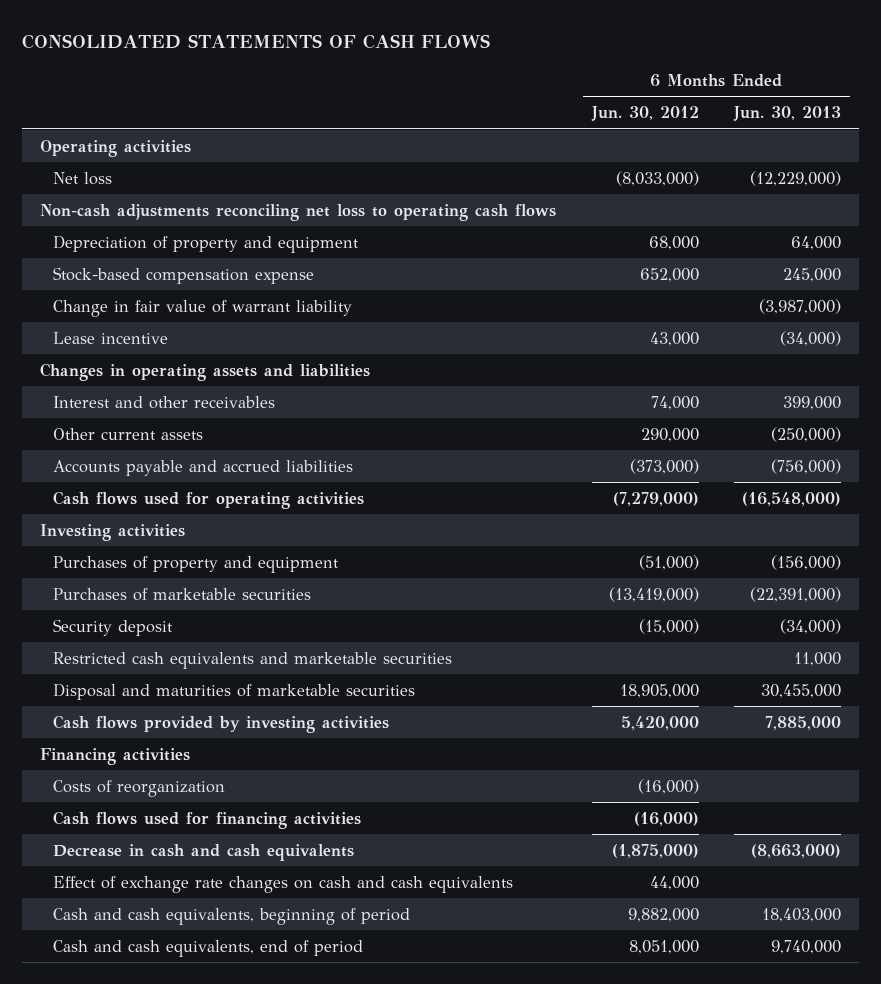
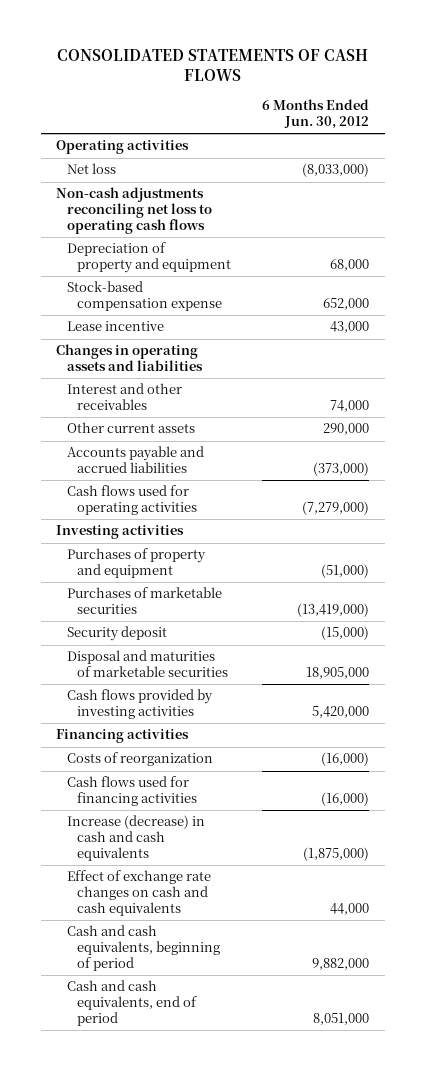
[732,105,841,121] Jun. 30, 2013 -> none
[53,299,353,317] Change in fair value of warrant liability -> none
[53,651,453,669] Restricted cash equivalents and marketable securities -> none
[53,843,355,861] Decrease in cash and cash equivalents -> [66,815,205,862] Increase (decrease) in cash and cash equivalents

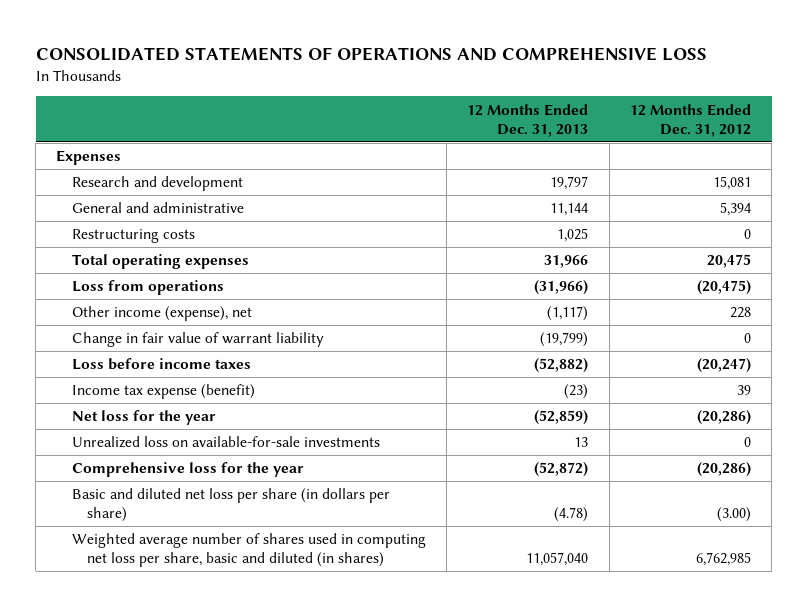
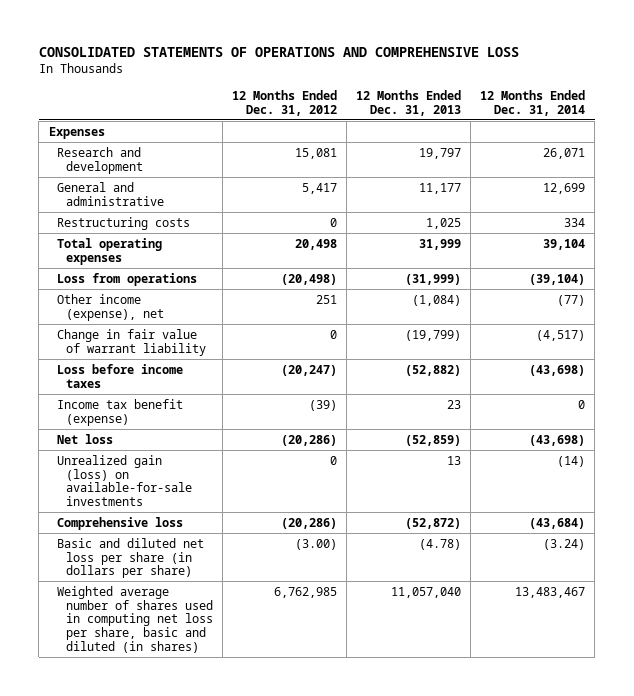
none -> [480,90,586,116] 12 Months Ended Dec. 31, 2014
[550,203,589,217] 11,144 -> [418,182,461,194] 11,177
[719,202,751,217] 5,394 -> [301,182,337,194] 5,417
[544,255,589,269] 31,966 -> [418,238,461,250] 31,999
[706,254,751,269] 20,475 -> [294,238,337,250] 20,498
[534,280,589,296] (31,966) -> [404,273,461,285] (31,999)
[696,280,751,296] (20,475) -> [280,273,337,285] (20,498)
[547,306,589,322] (1,117) -> [411,294,461,306] (1,084)
[729,307,751,319] 228 -> [315,294,337,304] 251
[71,384,255,400] Income tax expense (benefit) -> [57,398,184,426] Income tax benefit (expense)
[564,384,589,400] (23) -> [446,399,461,409] 23
[736,385,751,396] 39 -> [308,399,337,411] (39)
[71,410,216,426] Net loss for the year -> [57,433,114,444] Net loss
[71,436,380,449] Unrealized loss on available-for-sale investments -> [57,454,192,507] Unrealized gain (loss) on available-for-sale investments
[71,462,304,478] Comprehensive loss for the year -> [57,516,184,530] Comprehensive loss

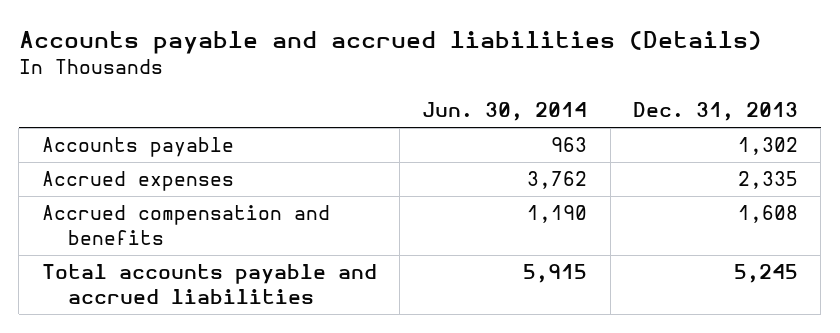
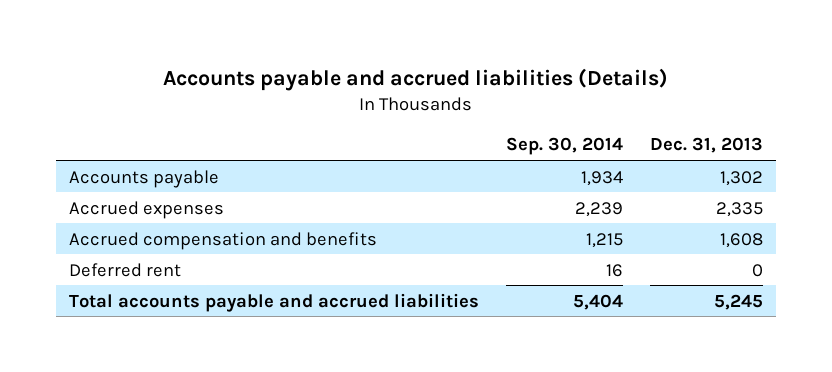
[422,102,588,122] Jun. 30, 2014 -> none
none -> [506,137,624,156] Sep. 30, 2014
none -> [69,262,182,277] Deferred rent

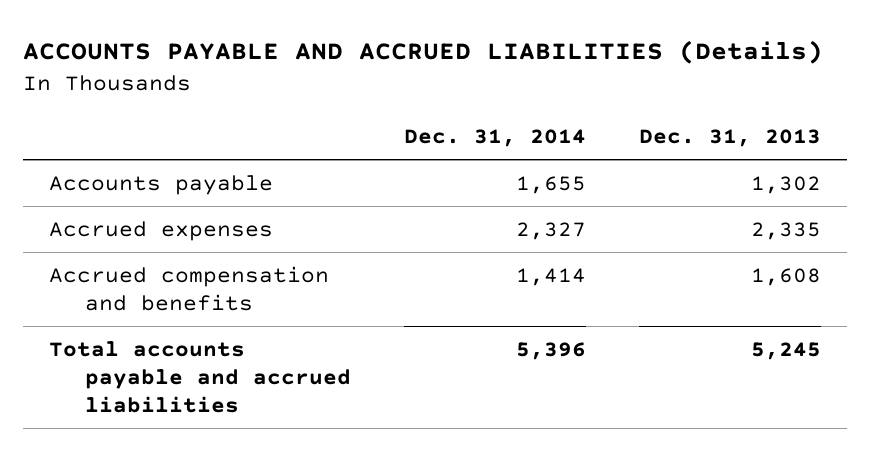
[163,67,669,91] Accounts payable and accrued liabilities (Details) -> [23,40,824,65] ACCOUNTS PAYABLE AND ACCRUED LIABILITIES (Details)
[506,137,624,156] Sep. 30, 2014 -> none
none -> [404,129,587,148] Dec. 31, 2014
[69,262,182,277] Deferred rent -> none

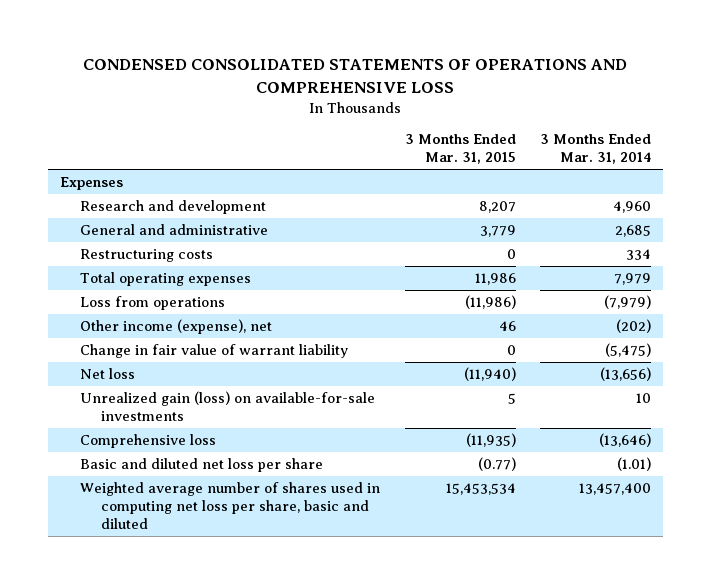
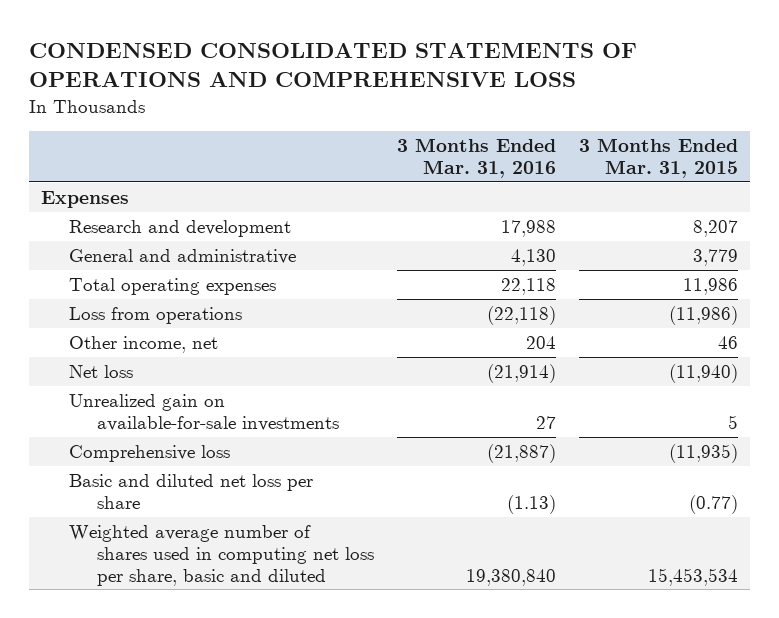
[539,134,651,165] 3 Months Ended Mar. 31, 2014 -> none
none -> [396,138,556,178] 3 Months Ended Mar. 31, 2016
[80,248,214,262] Restructuring costs -> none
[80,343,349,358] Change in fair value of warrant liability -> none
[80,318,273,334] Other income (expense), net -> [68,335,218,353] Other income, net
[80,390,376,422] Unrealized gain (loss) on available-for-sale investments -> [68,393,339,431] Unrealized gain on available-for-sale investments

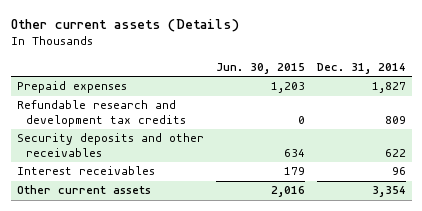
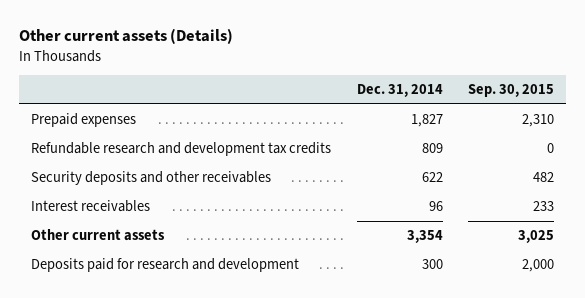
[215,62,305,74] Jun. 30, 2015 -> none
none -> [467,84,554,98] Sep. 30, 2015
none -> [31,258,300,273] Deposits paid for research and development

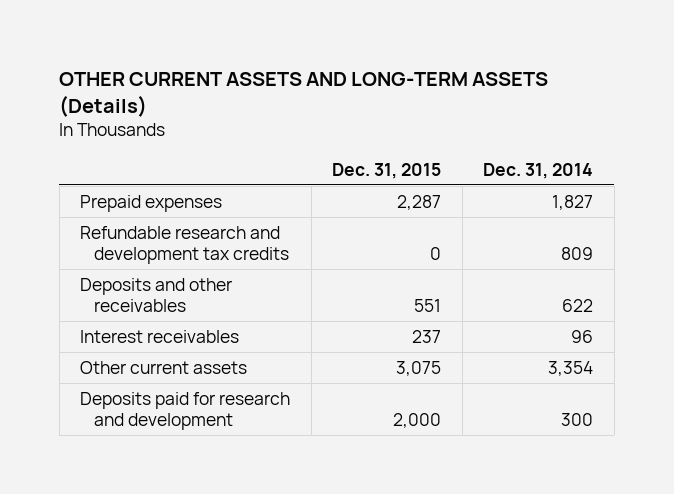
[18,28,233,45] Other current assets (Details) -> [59,72,549,117] OTHER CURRENT ASSETS AND LONG-TERM ASSETS (Details)
[467,84,554,98] Sep. 30, 2015 -> none
none -> [332,162,442,179] Dec. 31, 2015
[31,171,272,186] Security deposits and other receivables -> [80,278,233,312] Deposits and other receivables

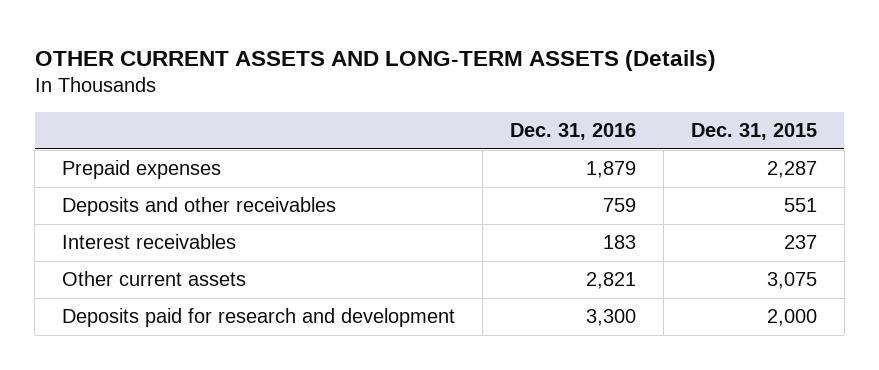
[483,162,594,179] Dec. 31, 2014 -> none
none -> [509,123,636,141] Dec. 31, 2016
[80,226,290,264] Refundable research and development tax credits -> none

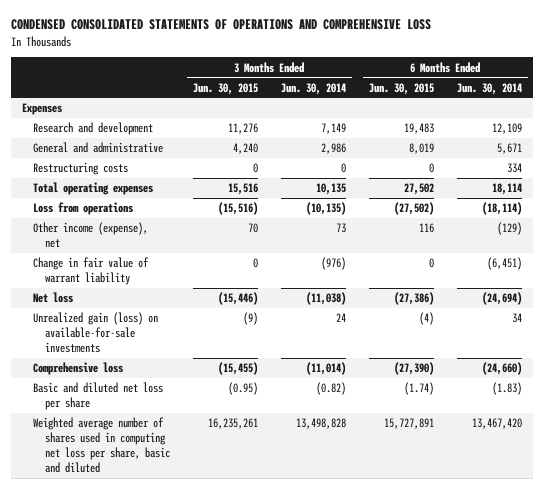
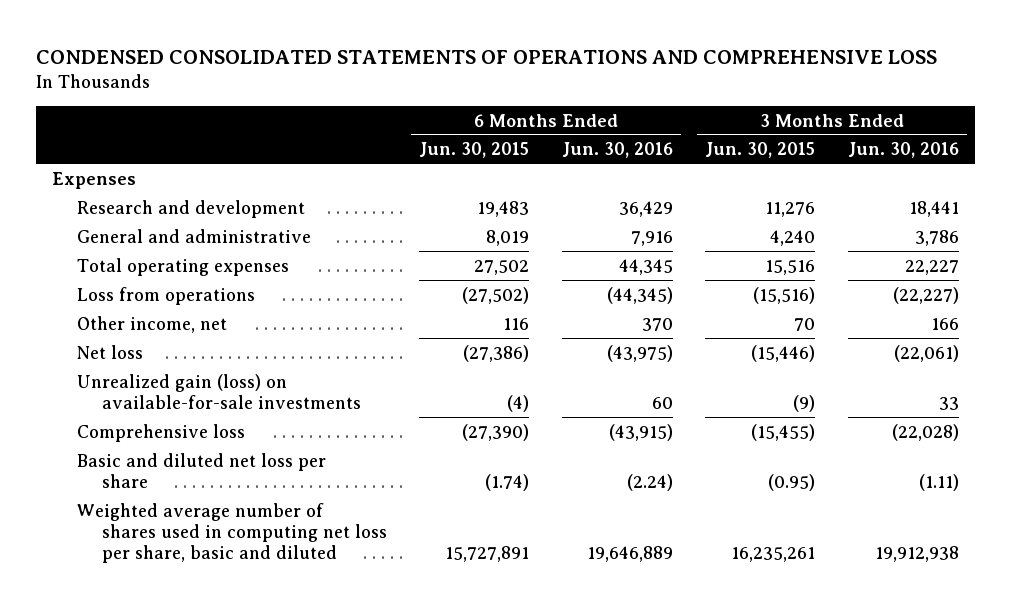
[280,82,346,95] Jun. 30, 2014 -> none
[456,82,522,95] Jun. 30, 2014 -> none
none -> [561,142,673,159] Jun. 30, 2016
none -> [847,142,959,159] Jun. 30, 2016
[33,162,129,176] Restructuring costs -> none
[33,257,150,286] Change in fair value of warrant liability -> none
[33,222,149,249] Other income (expense), net -> [77,315,228,333] Other income, net

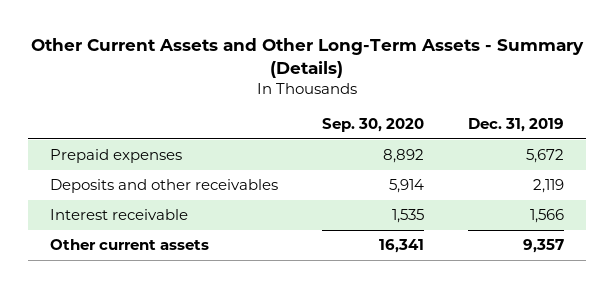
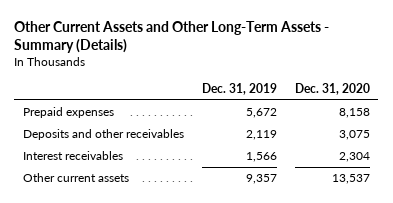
[322,118,425,133] Sep. 30, 2020 -> none
none -> [294,82,370,95] Dec. 31, 2020
[49,209,188,221] Interest receivable -> [23,151,124,161] Interest receivables

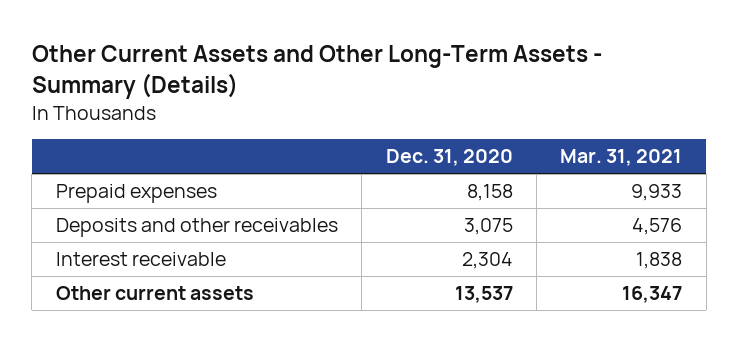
[201,82,277,95] Dec. 31, 2019 -> none
none -> [560,149,683,167] Mar. 31, 2021
[23,151,124,161] Interest receivables -> [55,252,226,267] Interest receivable

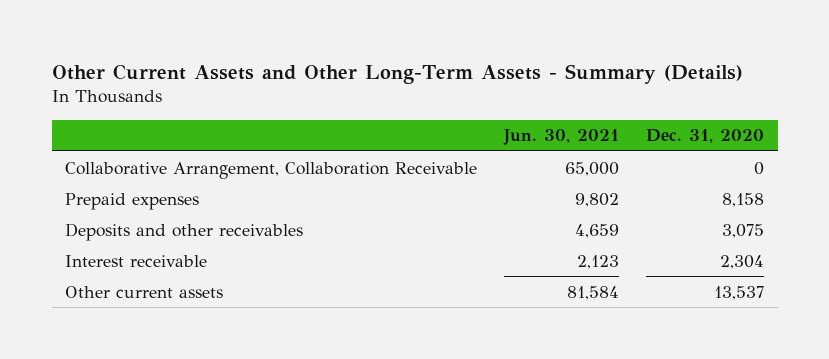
[560,149,683,167] Mar. 31, 2021 -> none
none -> [503,129,620,146] Jun. 30, 2021
none -> [65,161,478,179] Collaborative Arrangement, Collaboration Receivable

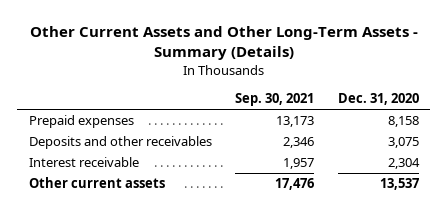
[503,129,620,146] Jun. 30, 2021 -> none
none -> [235,93,315,107] Sep. 30, 2021
[65,161,478,179] Collaborative Arrangement, Collaboration Receivable -> none

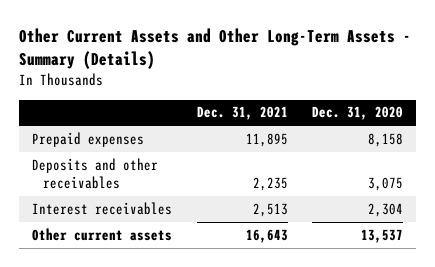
[235,93,315,107] Sep. 30, 2021 -> none
none -> [196,106,288,121] Dec. 31, 2021
[28,157,139,168] Interest receivable -> [31,201,172,215] Interest receivables

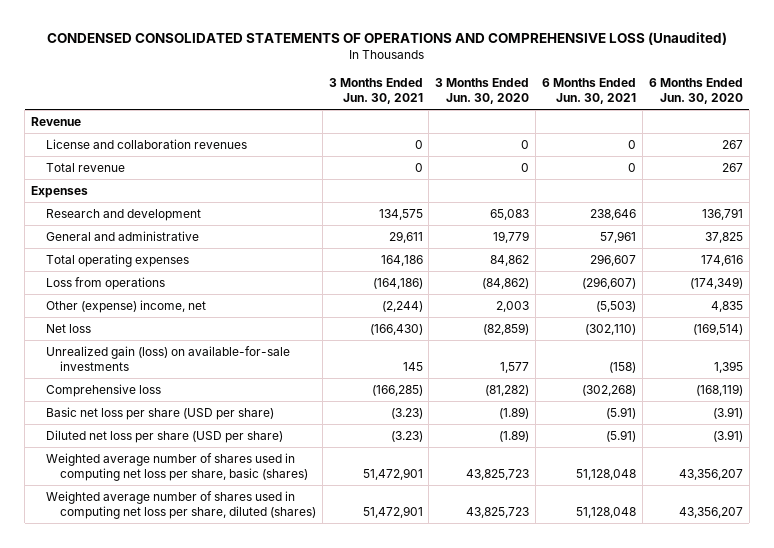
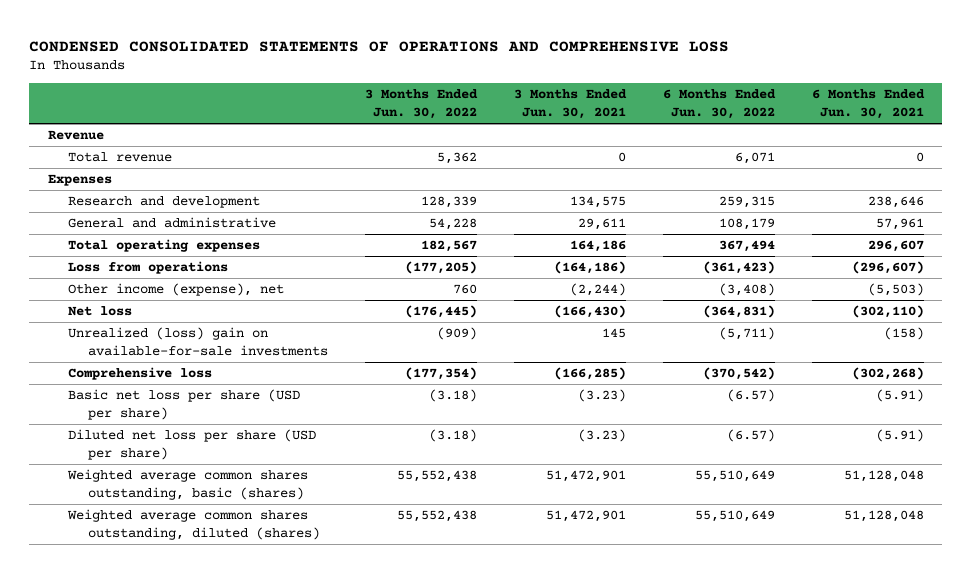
[47,32,728,46] CONDENSED CONSOLIDATED STATEMENTS OF OPERATIONS AND COMPREHENSIVE LOSS (Unaudited) -> [29,40,730,52] CONDENSED CONSOLIDATED STATEMENTS OF OPERATIONS AND COMPREHENSIVE LOSS
[435,77,530,104] 3 Months Ended Jun. 30, 2020 -> none
[648,77,743,104] 6 Months Ended Jun. 30, 2020 -> none
none -> [364,89,478,120] 3 Months Ended Jun. 30, 2022
none -> [662,89,776,120] 6 Months Ended Jun. 30, 2022
[45,138,247,149] License and collaboration revenues -> none
[45,299,206,313] Other (expense) income, net -> [67,283,284,297] Other income (expense), net
[45,345,290,371] Unrealized gain (loss) on available-for-sale investments -> [67,327,328,356] Unrealized (loss) gain on available-for-sale investments
[45,452,308,481] Weighted average number of shares used in computing net loss per share, basic (shares) -> [66,469,308,500] Weighted average common shares outstanding, basic (shares)
[45,490,316,519] Weighted average number of shares used in computing net loss per share, diluted (shares) -> [66,509,320,540] Weighted average common shares outstanding, diluted (shares)

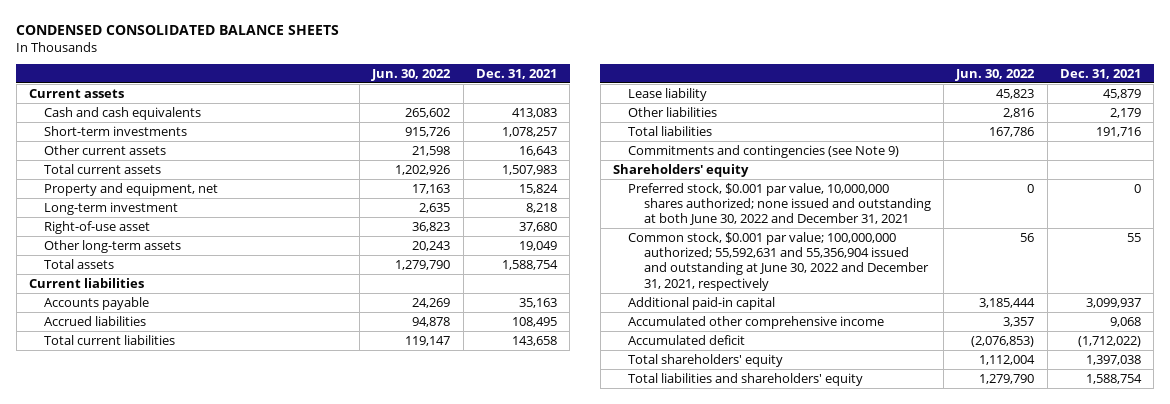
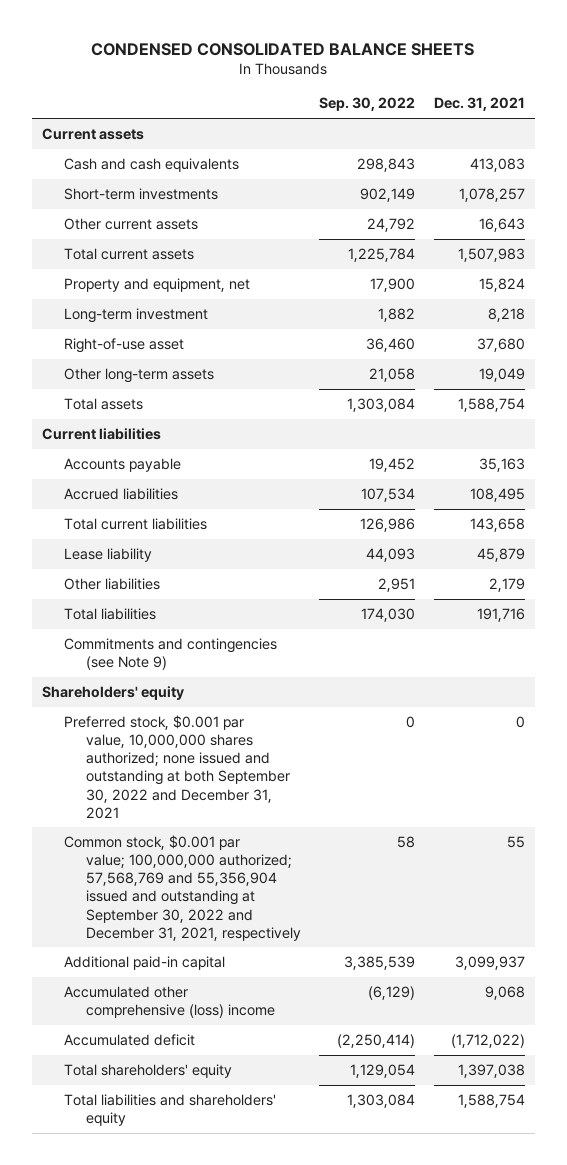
[371,68,452,81] Jun. 30, 2022 -> none
none -> [319,97,416,112] Sep. 30, 2022
[628,182,931,226] Preferred stock, $0.001 par value, 10,000,000 shares authorized; none issued and outstanding at both June 30, 2022 and December 31, 2021 -> [63,714,290,819] Preferred stock, $0.001 par value, 10,000,000 shares authorized; none issued and outstanding at both September 30, 2022 and December 31, 2021
[628,231,929,291] Common stock, $0.001 par value; 100,000,000 authorized; 55,592,631 and 55,356,904 issued and outstanding at June 30, 2022 and December 31, 2021, respectively -> [63,834,301,941] Common stock, $0.001 par value; 100,000,000 authorized; 57,568,769 and 55,356,904 issued and outstanding at September 30, 2022 and December 31, 2021, respectively
[628,315,885,329] Accumulated other comprehensive income -> [63,985,275,1019] Accumulated other comprehensive (loss) income

